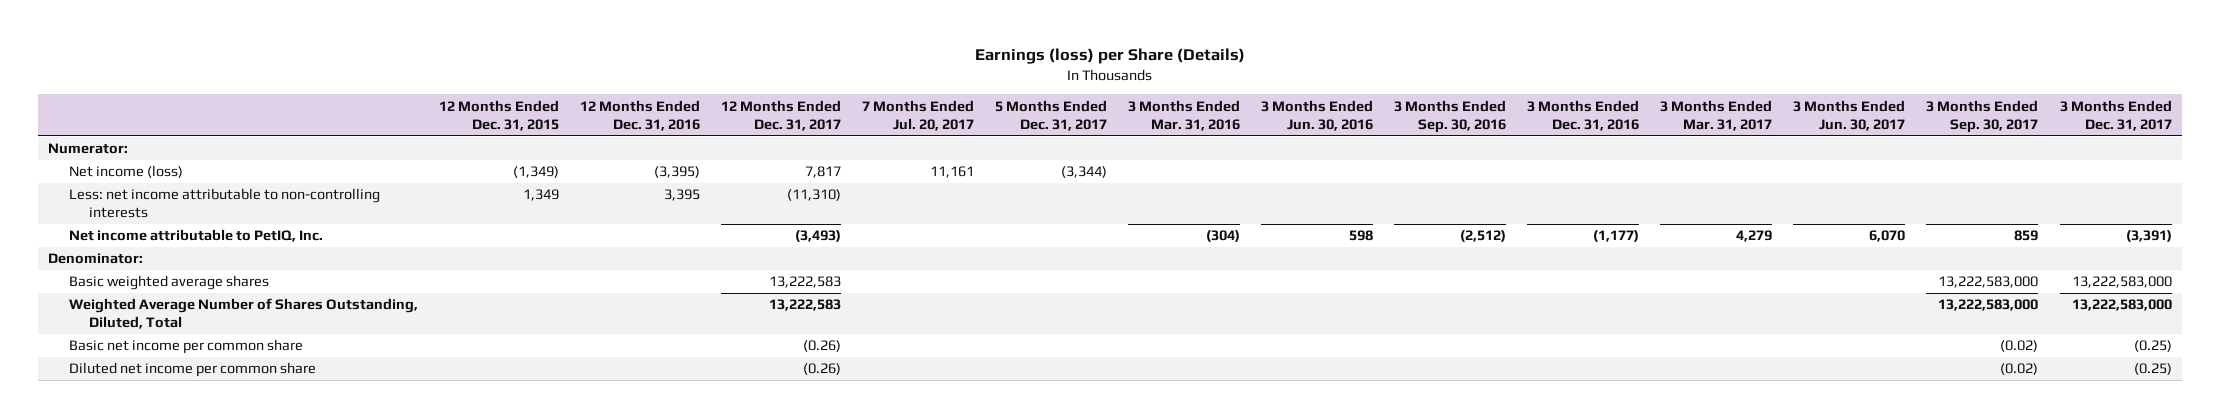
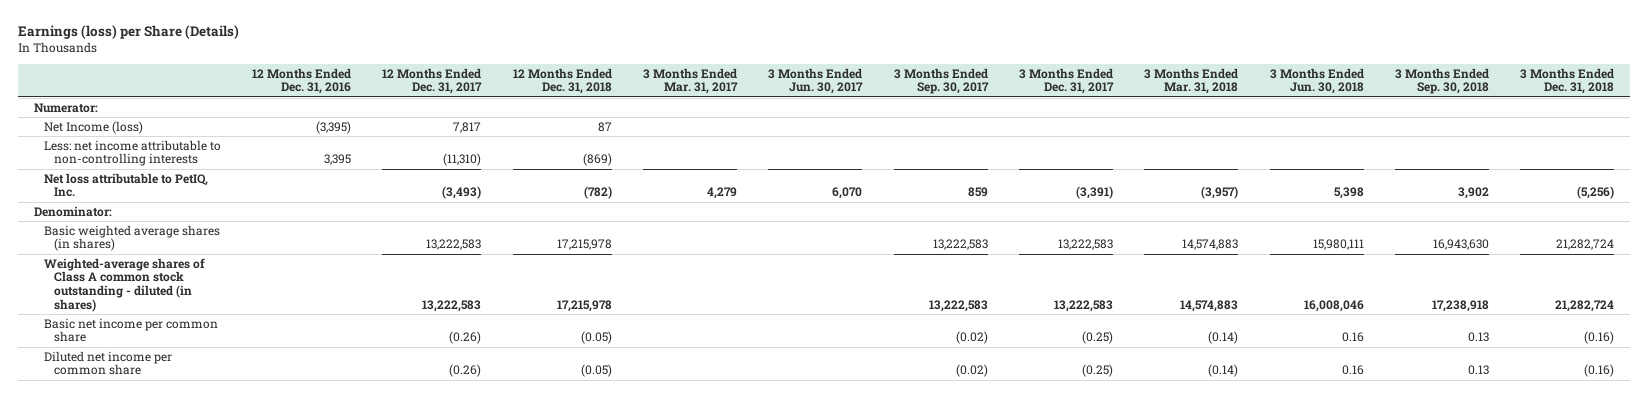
[438,99,559,131] 12 Months Ended Dec. 31, 2015 -> none
[861,99,974,131] 7 Months Ended Jul. 20, 2017 -> none
[995,99,1108,131] 5 Months Ended Dec. 31, 2017 -> none
[1128,99,1241,131] 3 Months Ended Mar. 31, 2016 -> none
[1261,99,1374,131] 3 Months Ended Jun. 30, 2016 -> none
[1394,99,1507,133] 3 Months Ended Sep. 30, 2016 -> none
[1527,99,1640,131] 3 Months Ended Dec. 31, 2016 -> none
none -> [512,67,612,95] 12 Months Ended Dec. 31, 2018
none -> [1144,67,1239,95] 3 Months Ended Mar. 31, 2018
none -> [1269,67,1364,95] 3 Months Ended Jun. 30, 2018
none -> [1395,67,1490,95] 3 Months Ended Sep. 30, 2018
none -> [1520,67,1615,95] 3 Months Ended Dec. 31, 2018
[68,165,183,179] Net income (loss) -> [43,120,143,134] Net Income (loss)
[68,229,323,243] Net income attributable to PetIQ, Inc. -> [43,172,208,198] Net loss attributable to PetIQ, Inc.
[68,275,269,291] Basic weighted average shares -> [43,224,220,252] Basic weighted average shares (in shares)
[1938,276,2039,289] 13,222,583,000 -> [932,239,988,251] 13,222,583
[2071,276,2172,289] 13,222,583,000 -> [1058,239,1114,251] 13,222,583
[68,298,418,330] Weighted Average Number of Shares Outstanding, Diluted, Total -> [43,257,205,312] Weighted-average shares of Class A common stock outstanding - diluted (in shares)
[1938,299,2039,312] 13,222,583,000 -> [928,299,988,312] 13,222,583
[2071,299,2172,312] 13,222,583,000 -> [1054,299,1114,312] 13,222,583

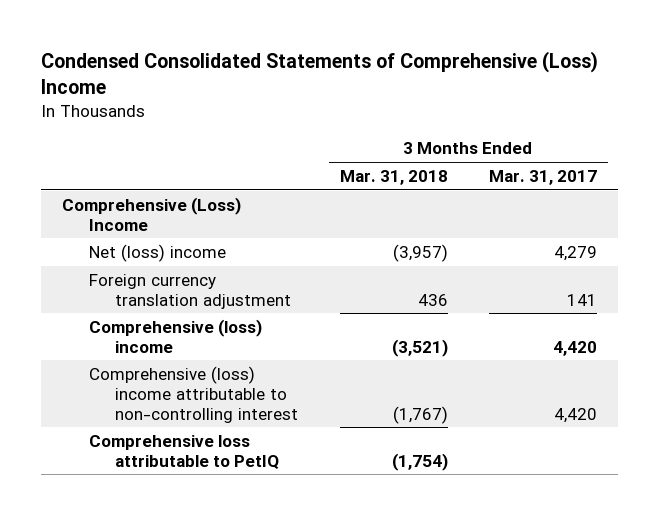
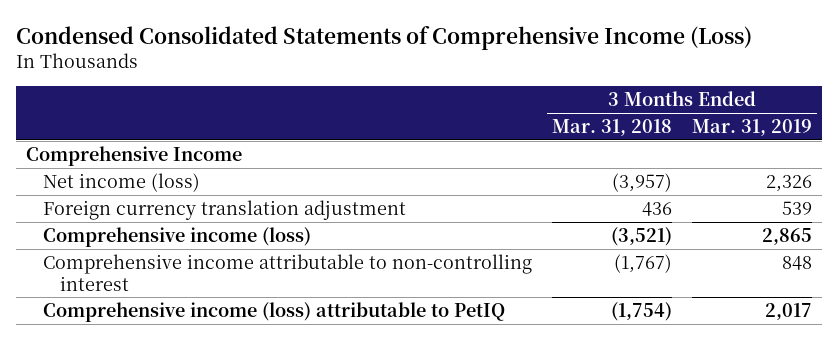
[41,50,599,95] Condensed Consolidated Statements of Comprehensive (Loss) Income -> [15,25,752,50] Condensed Consolidated Statements of Comprehensive Income (Loss)
[489,169,598,185] Mar. 31, 2017 -> none
none -> [691,119,812,137] Mar. 31, 2019
[62,196,242,231] Comprehensive (Loss) Income -> [25,145,242,166] Comprehensive Income
[88,243,226,262] Net (loss) income -> [42,172,200,192] Net income (loss)
[88,318,262,353] Comprehensive (loss) income -> [42,226,311,247] Comprehensive income (loss)
[88,365,298,423] Comprehensive (loss) income attributable to non-controlling interest -> [42,253,532,291] Comprehensive income attributable to non-controlling interest
[88,434,279,469] Comprehensive loss attributable to PetIQ -> [42,301,505,322] Comprehensive income (loss) attributable to PetIQ

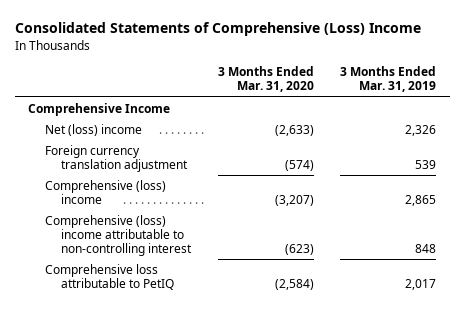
[15,25,752,50] Condensed Consolidated Statements of Comprehensive Income (Loss) -> [14,22,421,37] Consolidated Statements of Comprehensive (Loss) Income
[551,119,672,137] Mar. 31, 2018 -> none
none -> [217,66,314,93] 3 Months Ended Mar. 31, 2020
[42,172,200,192] Net income (loss) -> [44,123,142,136] Net (loss) income
[42,226,311,247] Comprehensive income (loss) -> [44,179,166,204] Comprehensive (loss) income
[42,253,532,291] Comprehensive income attributable to non-controlling interest -> [44,214,192,257] Comprehensive (loss) income attributable to non-controlling interest
[42,301,505,322] Comprehensive income (loss) attributable to PetIQ -> [44,263,174,290] Comprehensive loss attributable to PetIQ

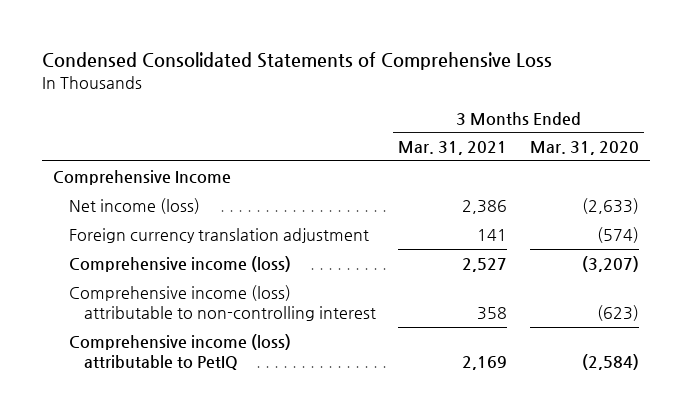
[14,22,421,37] Consolidated Statements of Comprehensive (Loss) Income -> [41,52,552,71] Condensed Consolidated Statements of Comprehensive Loss
[340,66,437,93] 3 Months Ended Mar. 31, 2019 -> none
none -> [398,141,508,156] Mar. 31, 2021
[44,123,142,136] Net (loss) income -> [68,197,200,214] Net income (loss)
[44,179,166,204] Comprehensive (loss) income -> [68,255,291,272] Comprehensive income (loss)
[44,214,192,257] Comprehensive (loss) income attributable to non-controlling interest -> [68,284,376,322] Comprehensive income (loss) attributable to non-controlling interest
[44,263,174,290] Comprehensive loss attributable to PetIQ -> [68,333,291,371] Comprehensive income (loss) attributable to PetIQ

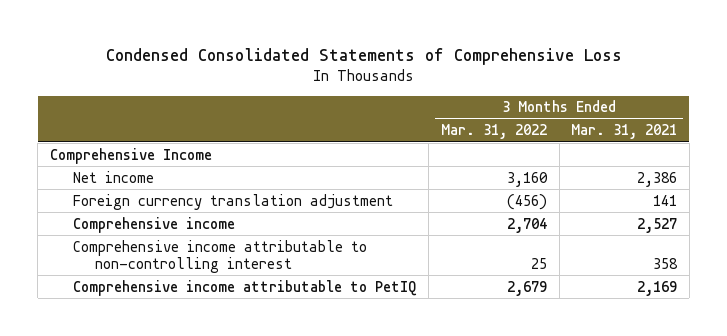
[529,141,639,156] Mar. 31, 2020 -> none
none -> [440,124,547,140] Mar. 31, 2022
[68,197,200,214] Net income (loss) -> [72,170,154,183] Net income
[68,255,291,272] Comprehensive income (loss) -> [72,216,235,233] Comprehensive income
[68,284,376,322] Comprehensive income (loss) attributable to non-controlling interest -> [72,239,367,274] Comprehensive income attributable to non-controlling interest
[68,333,291,371] Comprehensive income (loss) attributable to PetIQ -> [72,279,417,296] Comprehensive income attributable to PetIQ

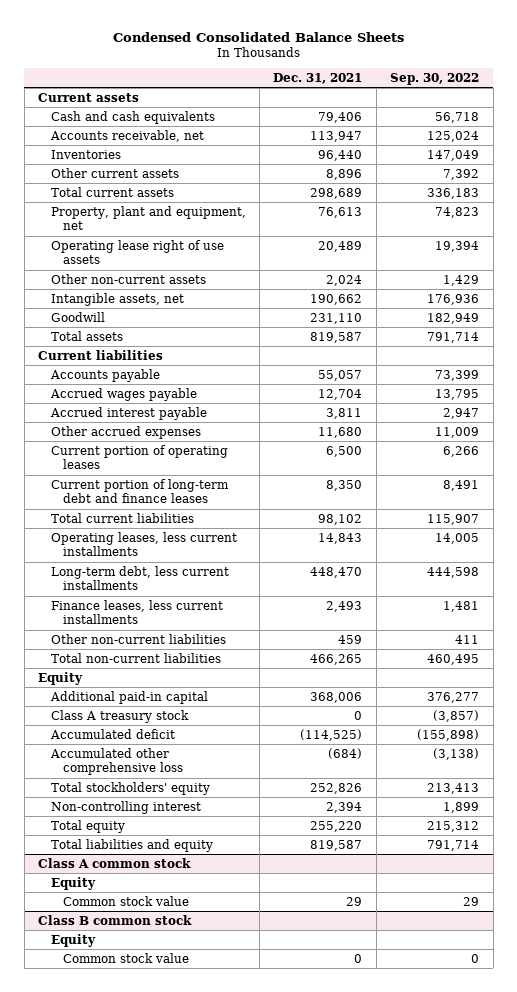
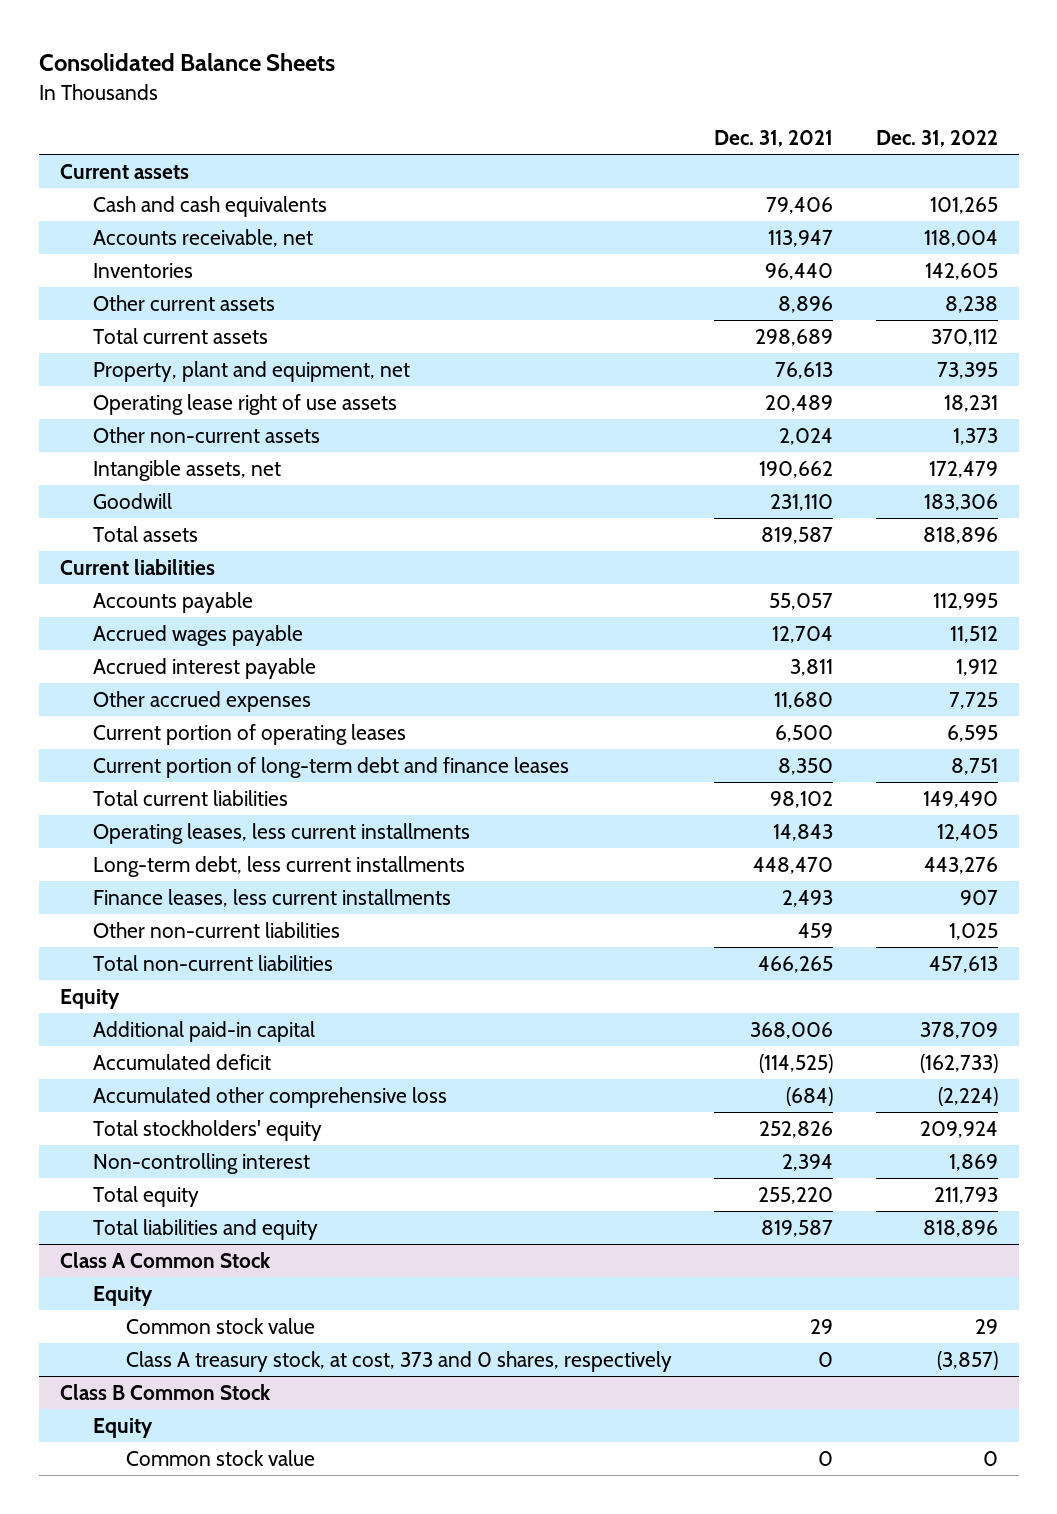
[112,31,404,42] Condensed Consolidated Balance Sheets -> [38,53,335,72] Consolidated Balance Sheets
[390,72,480,85] Sep. 30, 2022 -> none
none -> [875,129,998,147] Dec. 31, 2022
[50,709,189,723] Class A treasury stock -> none
[37,857,191,868] Class A common stock -> [59,1252,271,1269] Class A Common Stock
none -> [125,1351,672,1373] Class A treasury stock, at cost, 373 and 0 shares, respectively
[37,914,192,925] Class B common stock -> [59,1384,271,1401] Class B Common Stock

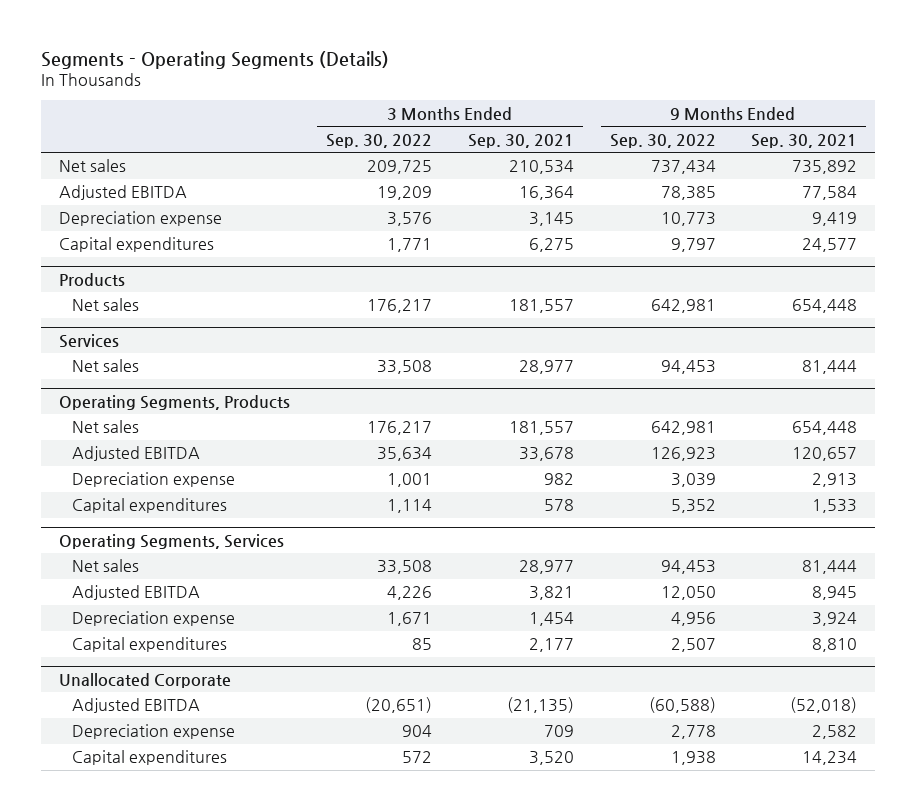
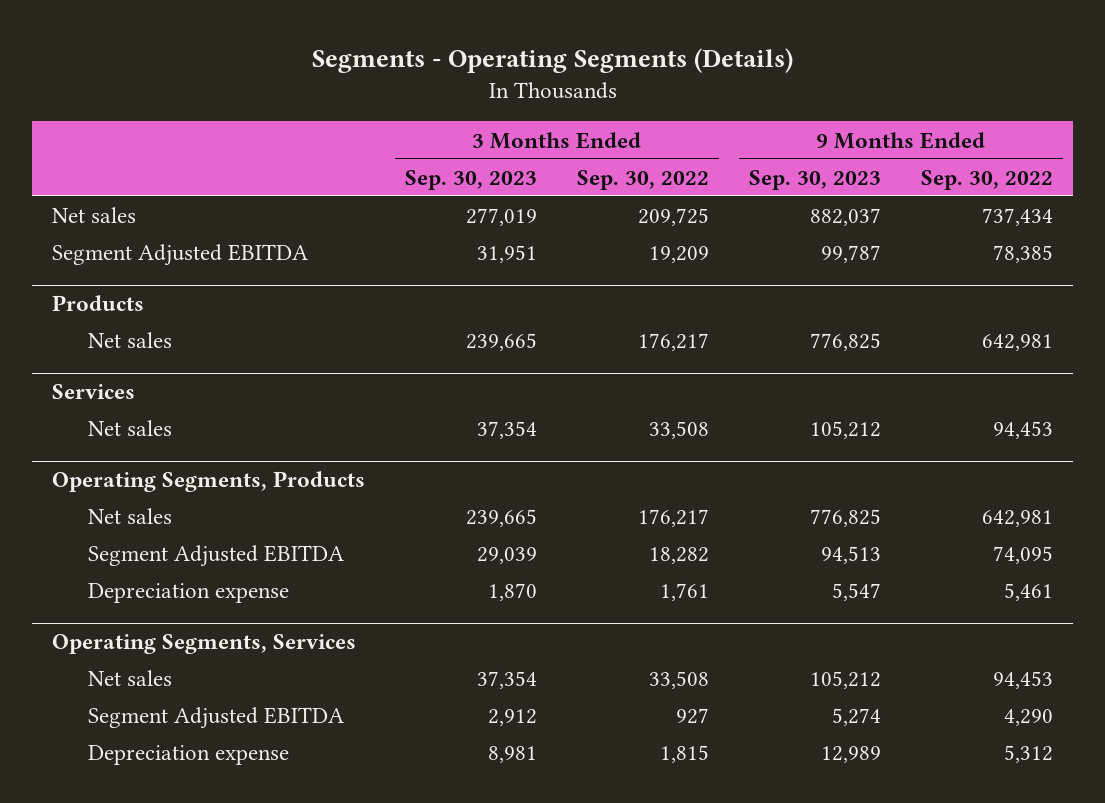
[467,133,574,148] Sep. 30, 2021 -> none
[751,133,858,148] Sep. 30, 2021 -> none
none -> [404,169,537,190] Sep. 30, 2023
none -> [749,169,882,190] Sep. 30, 2023
[58,211,222,227] Depreciation expense -> none
[58,237,214,253] Capital expenditures -> none
[58,185,187,201] Adjusted EBITDA -> [51,244,308,267] Segment Adjusted EBITDA
[71,498,227,514] Capital expenditures -> none
[71,446,200,462] Adjusted EBITDA -> [88,545,345,568] Segment Adjusted EBITDA
[376,447,432,462] 35,634 -> [649,547,710,565] 18,282
[650,447,716,462] 126,923 -> [993,546,1054,565] 74,095
[386,473,432,488] 1,001 -> [660,583,710,602] 1,761
[670,473,716,488] 3,039 -> [1004,583,1054,602] 5,461
[71,637,227,653] Capital expenditures -> none
[58,672,231,688] Unallocated Corporate -> none
[71,698,200,714] Adjusted EBITDA -> none
[71,724,235,740] Depreciation expense -> none
[71,750,227,766] Capital expenditures -> none
[71,585,200,601] Adjusted EBITDA -> [88,707,345,730] Segment Adjusted EBITDA
[386,586,432,601] 4,226 -> [676,708,710,725] 927
[660,586,716,601] 12,050 -> [1004,709,1054,727] 4,290
[386,612,432,627] 1,671 -> [660,745,710,764] 1,815
[670,612,716,627] 4,956 -> [1004,745,1054,764] 5,312

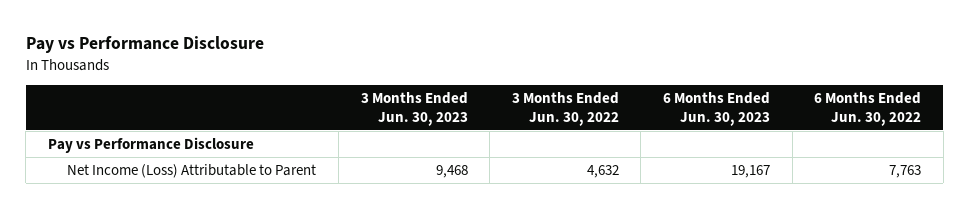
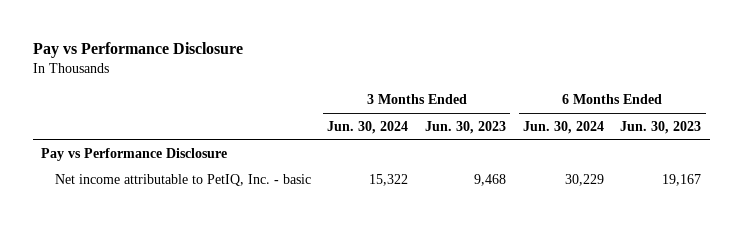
[511,92,619,126] 3 Months Ended Jun. 30, 2022 -> none
[814,92,922,126] 6 Months Ended Jun. 30, 2022 -> none
none -> [327,120,409,134] Jun. 30, 2024
none -> [522,120,604,134] Jun. 30, 2024
[67,164,317,179] Net Income (Loss) Attributable to Parent -> [54,173,311,186] Net income attributable to PetIQ, Inc. - basic

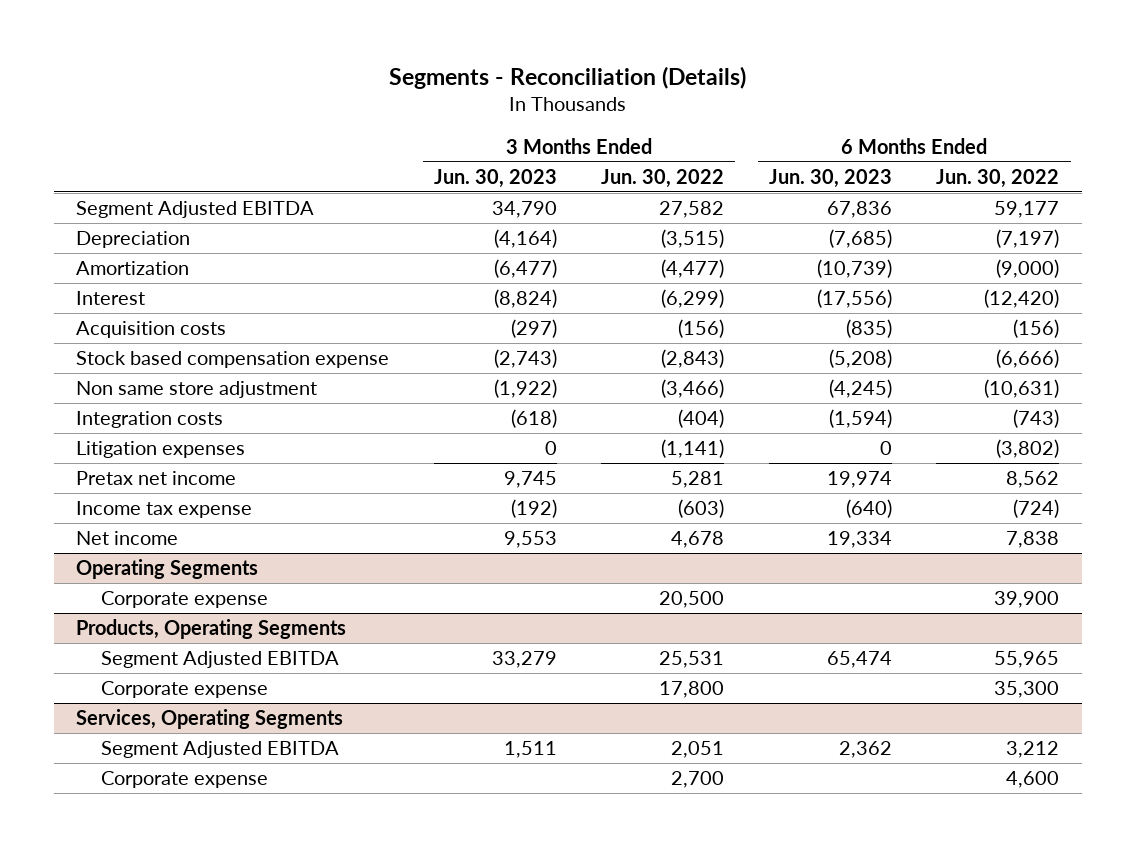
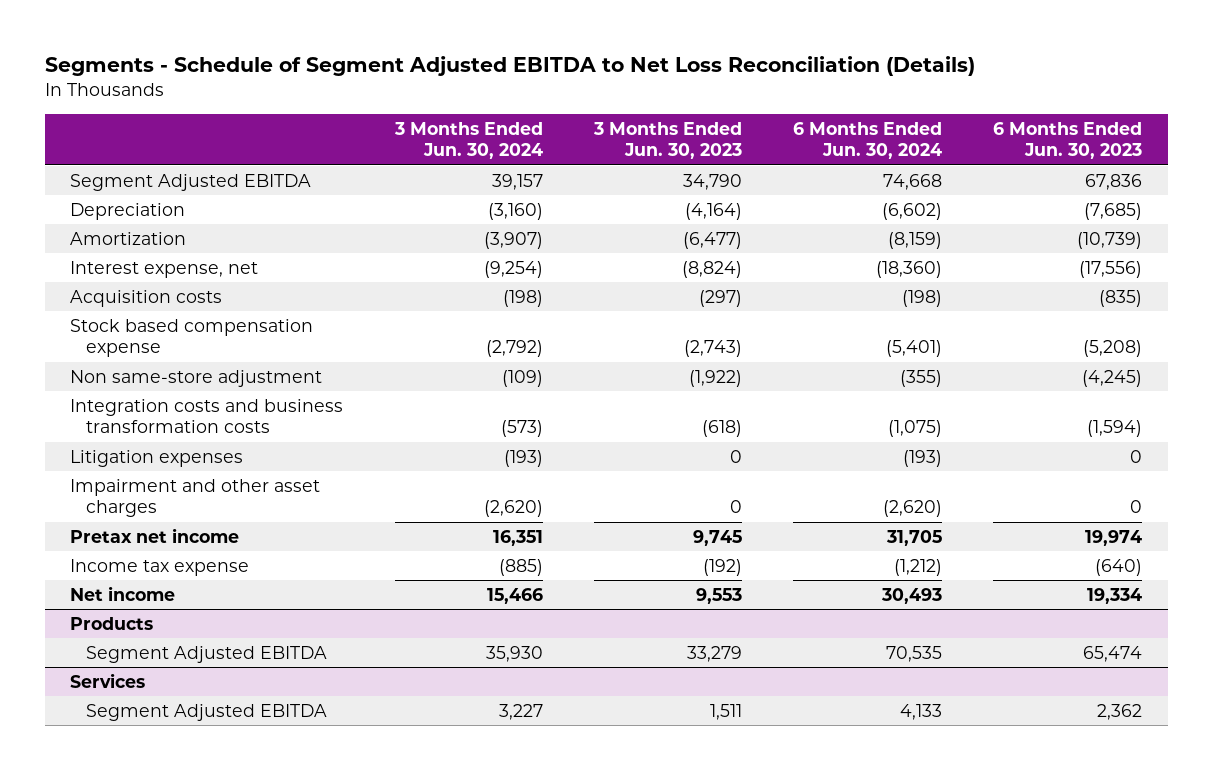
[388,65,746,89] Segments - Reconciliation (Details) -> [44,56,975,77] Segments - Schedule of Segment Adjusted EBITDA to Net Loss Reconciliation (Details)
[601,168,725,188] Jun. 30, 2022 -> none
[936,168,1060,188] Jun. 30, 2022 -> none
none -> [393,121,543,160] 3 Months Ended Jun. 30, 2024
none -> [793,121,943,160] 6 Months Ended Jun. 30, 2024
[76,291,146,306] Interest -> [70,260,259,278] Interest expense, net
[76,381,318,399] Non same store adjustment -> [70,369,323,387] Non same-store adjustment
[76,411,224,429] Integration costs -> [70,398,344,434] Integration costs and business transformation costs
none -> [70,478,321,518] Impairment and other asset charges
[76,559,259,580] Operating Segments -> none
[100,591,268,609] Corporate expense -> none
[76,619,347,640] Products, Operating Segments -> none
none -> [70,616,154,630] Products
[100,681,268,699] Corporate expense -> none
[76,709,344,730] Services, Operating Segments -> none
none -> [70,672,146,688] Services
[100,771,268,789] Corporate expense -> none

